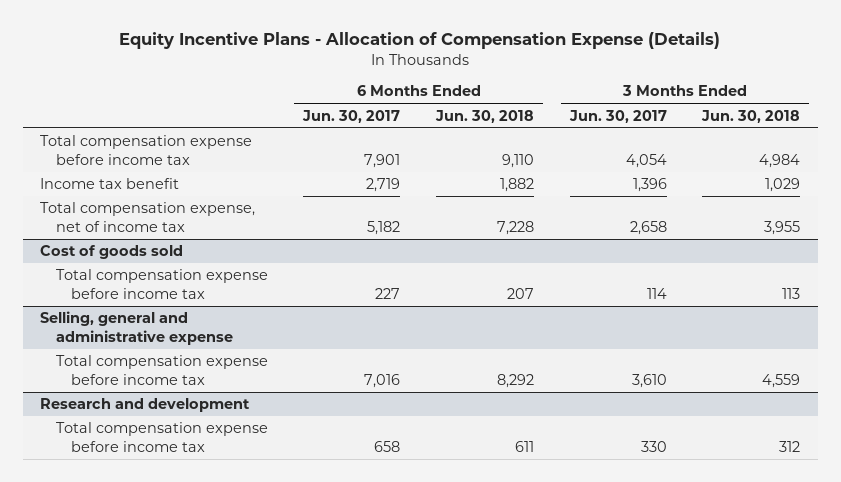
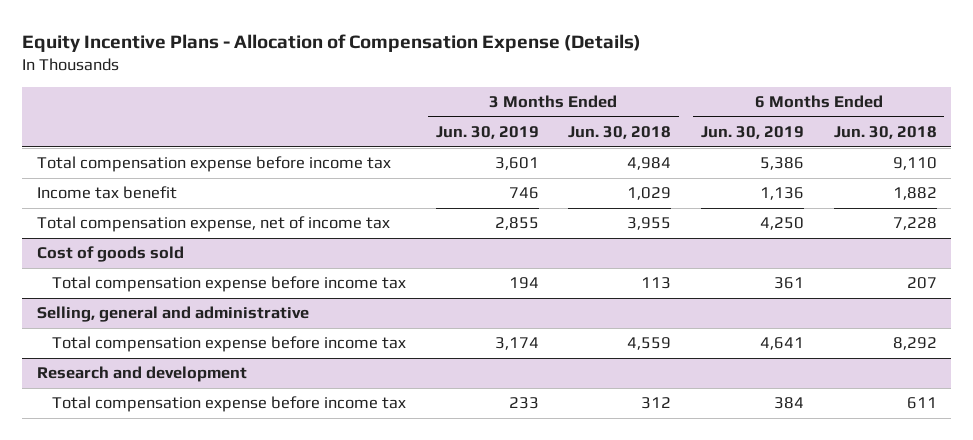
[302,109,401,123] Jun. 30, 2017 -> none
[568,109,667,123] Jun. 30, 2017 -> none
none -> [435,126,539,140] Jun. 30, 2019
none -> [700,126,804,140] Jun. 30, 2019
[40,311,233,345] Selling, general and administrative expense -> [36,306,309,323] Selling, general and administrative

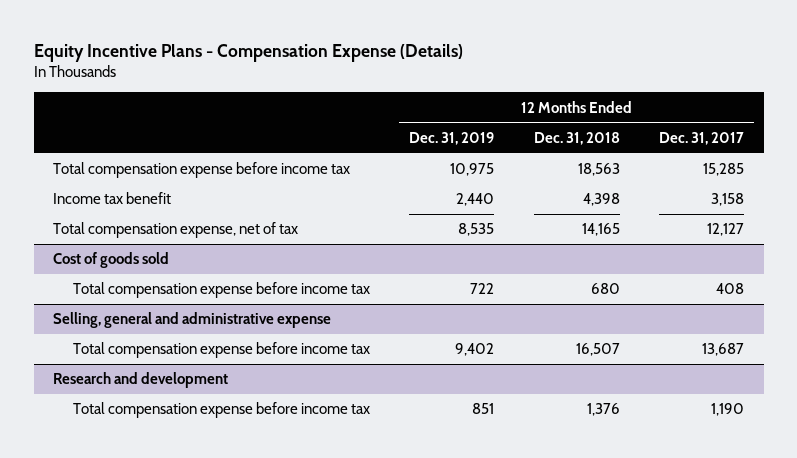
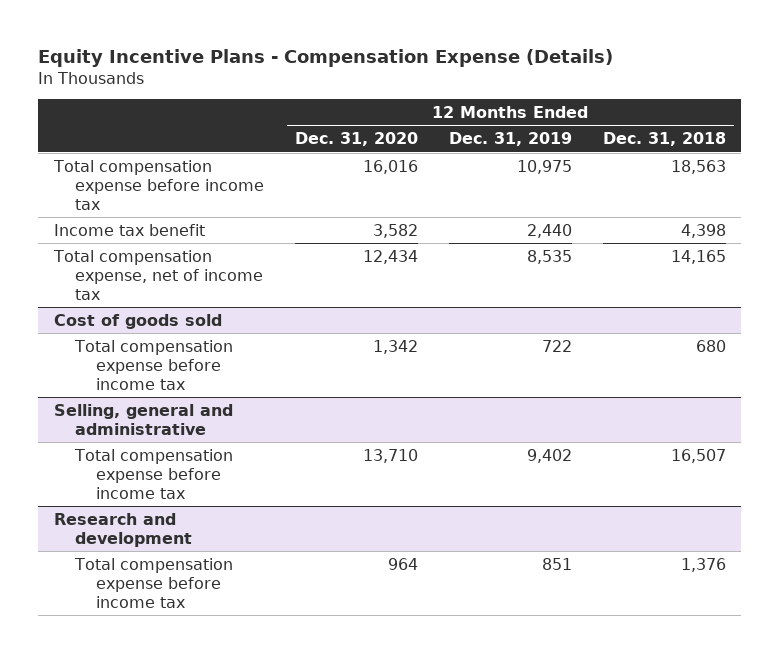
[658,131,744,145] Dec. 31, 2017 -> none
none -> [294,132,418,147] Dec. 31, 2020
[53,222,299,239] Total compensation expense, net of tax -> [52,249,263,300] Total compensation expense, net of income tax
[53,312,332,329] Selling, general and administrative expense -> [53,403,233,435] Selling, general and administrative

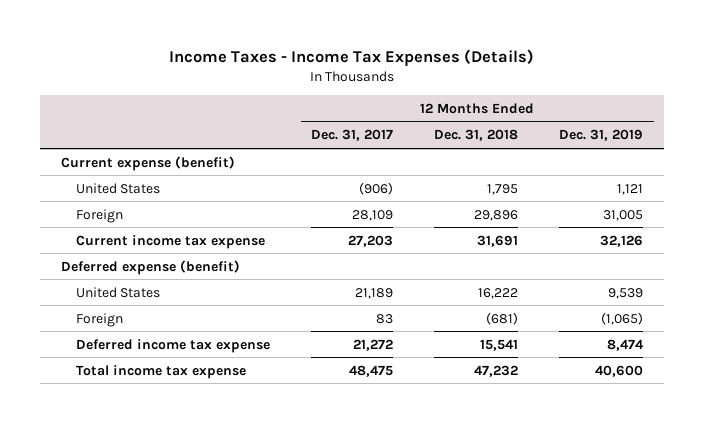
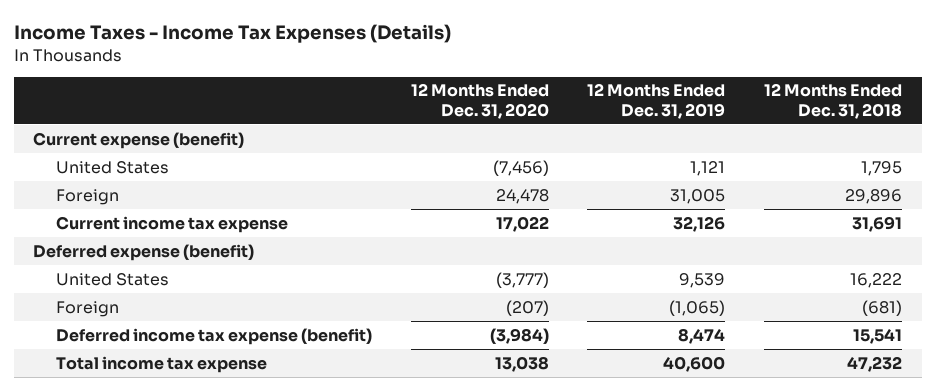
[311,129,394,142] Dec. 31, 2017 -> none
none -> [410,83,549,119] 12 Months Ended Dec. 31, 2020
[76,338,271,353] Deferred income tax expense -> [56,327,373,345] Deferred income tax expense (benefit)

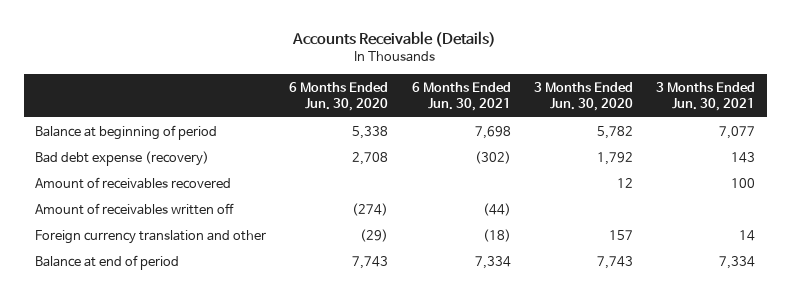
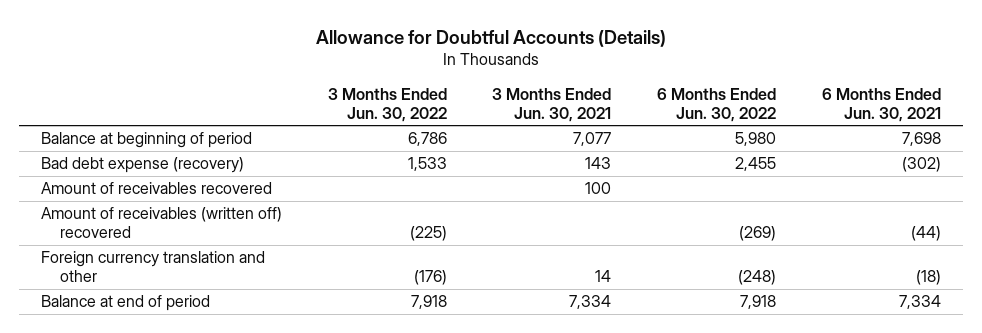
[292,30,497,47] Accounts Receivable (Details) -> [315,29,666,47] Allowance for Doubtful Accounts (Details)
[289,81,389,112] 6 Months Ended Jun. 30, 2020 -> none
[533,81,633,112] 3 Months Ended Jun. 30, 2020 -> none
none -> [327,87,447,122] 3 Months Ended Jun. 30, 2022
none -> [657,87,777,122] 6 Months Ended Jun. 30, 2022
[35,202,235,215] Amount of receivables written off -> [41,207,283,239] Amount of receivables (written off) recovered

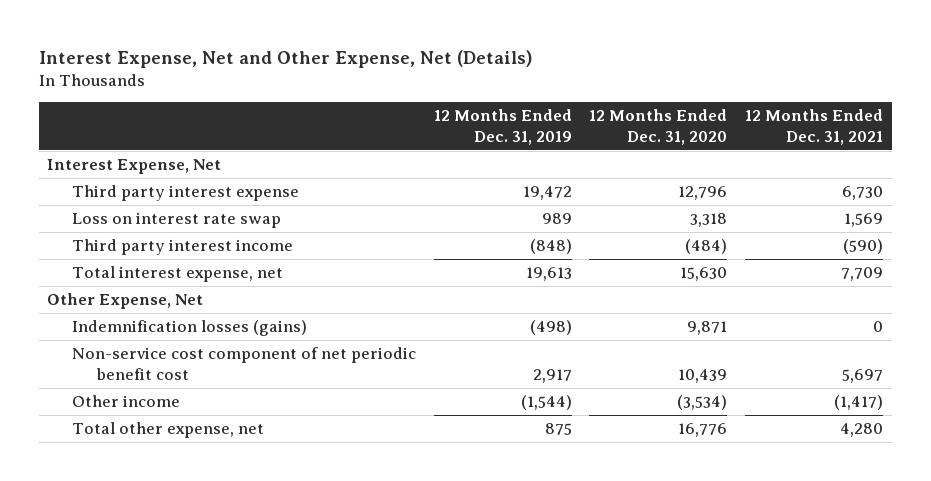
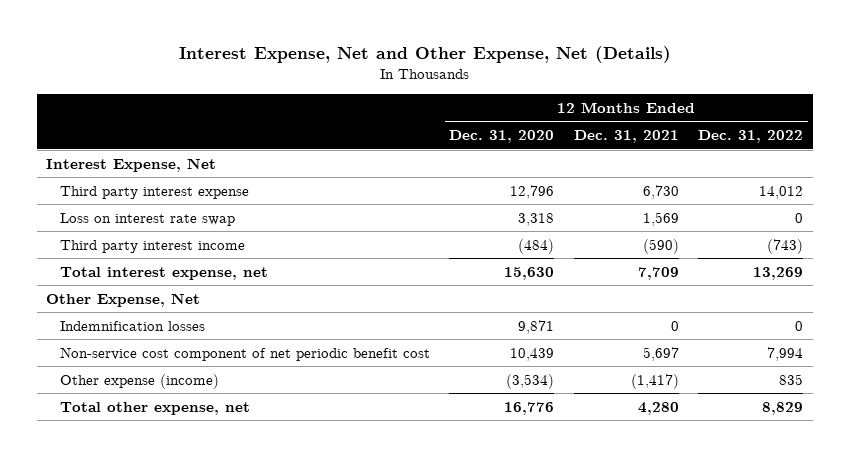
[433,109,572,146] 12 Months Ended Dec. 31, 2019 -> none
none -> [698,130,804,144] Dec. 31, 2022
[72,320,308,337] Indemnification losses (gains) -> [59,320,205,331] Indemnification losses
[72,395,181,408] Other income -> [59,373,219,389] Other expense (income)

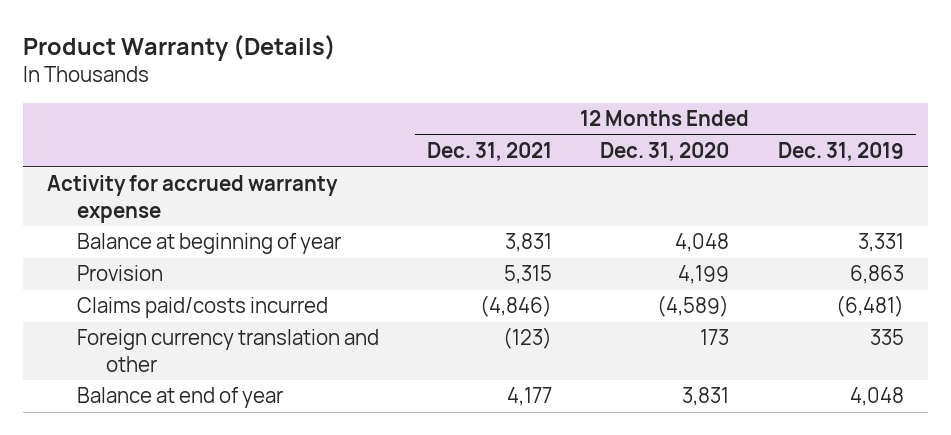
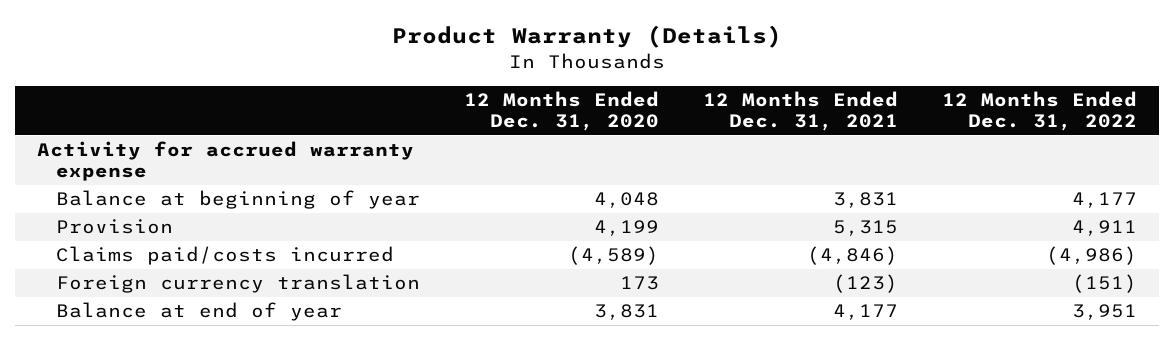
[777,142,904,162] Dec. 31, 2019 -> none
none -> [941,91,1137,132] 12 Months Ended Dec. 31, 2022
[76,329,379,372] Foreign currency translation and other -> [55,274,420,294] Foreign currency translation

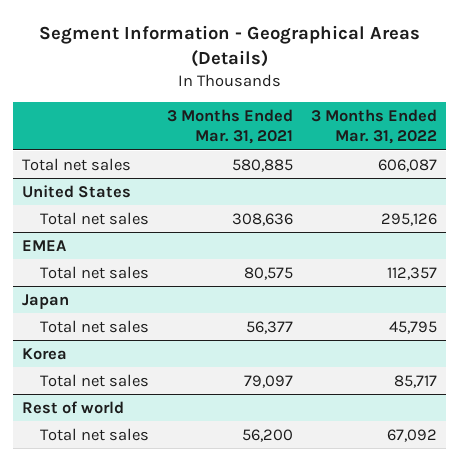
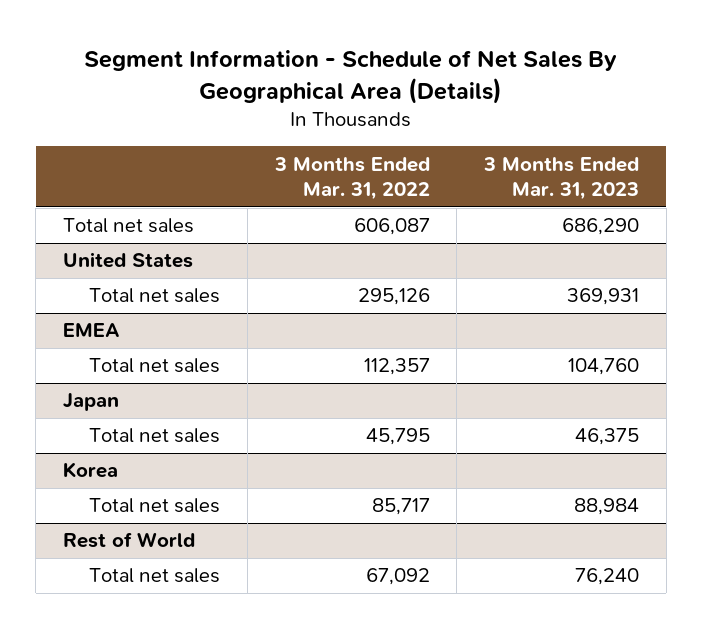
[38,24,420,67] Segment Information - Geographical Areas (Details) -> [83,50,617,104] Segment Information - Schedule of Net Sales By Geographical Area (Details)
[166,108,293,145] 3 Months Ended Mar. 31, 2021 -> none
none -> [483,156,640,201] 3 Months Ended Mar. 31, 2023
[22,400,125,414] Rest of world -> [62,532,195,549] Rest of World

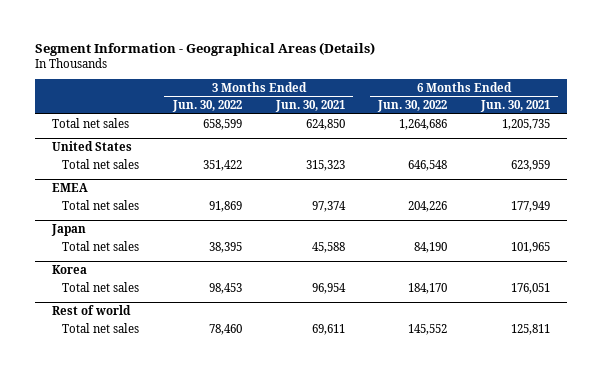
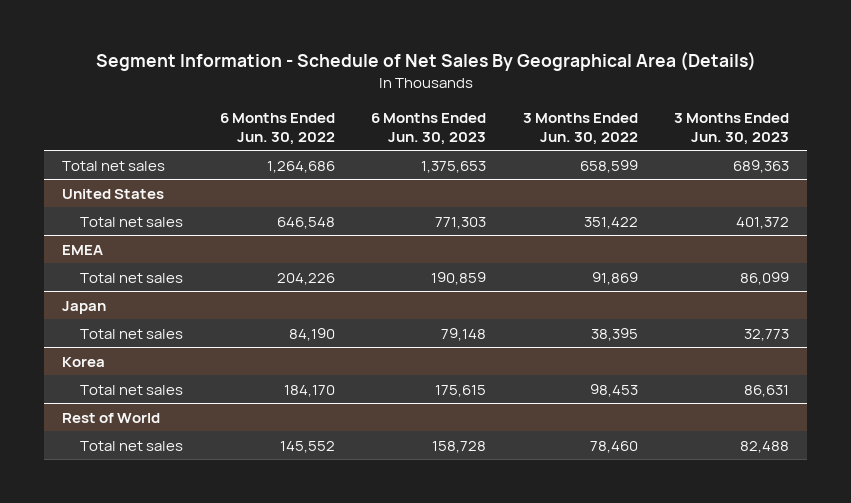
[35,41,376,56] Segment Information - Geographical Areas (Details) -> [95,52,756,72] Segment Information - Schedule of Net Sales By Geographical Area (Details)
[274,100,345,113] Jun. 30, 2021 -> none
[479,100,550,113] Jun. 30, 2021 -> none
none -> [371,112,487,145] 6 Months Ended Jun. 30, 2023
none -> [674,112,790,145] 3 Months Ended Jun. 30, 2023
[51,305,131,316] Rest of world -> [62,412,161,423] Rest of World

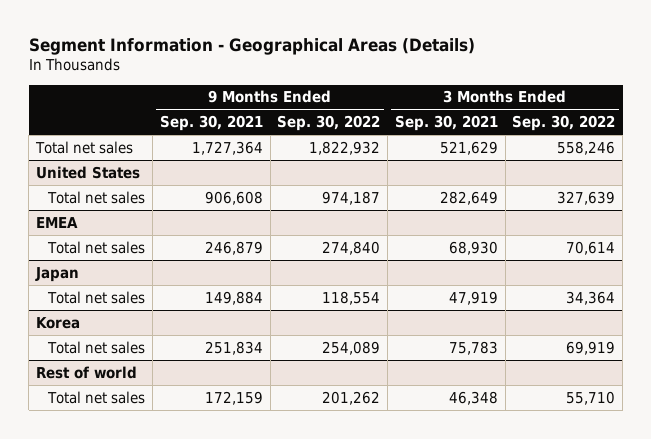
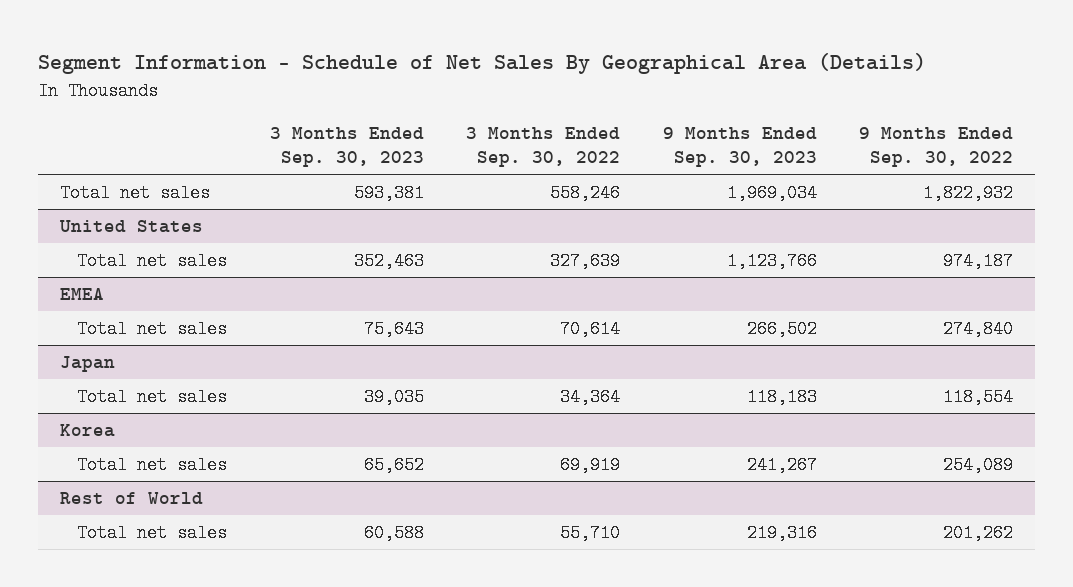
[28,37,475,55] Segment Information - Geographical Areas (Details) -> [38,53,927,75] Segment Information - Schedule of Net Sales By Geographical Area (Details)
[159,115,263,132] Sep. 30, 2021 -> none
[394,115,498,132] Sep. 30, 2021 -> none
none -> [269,127,424,168] 3 Months Ended Sep. 30, 2023
none -> [662,127,817,168] 9 Months Ended Sep. 30, 2023
[35,365,137,379] Rest of world -> [59,492,203,505] Rest of World

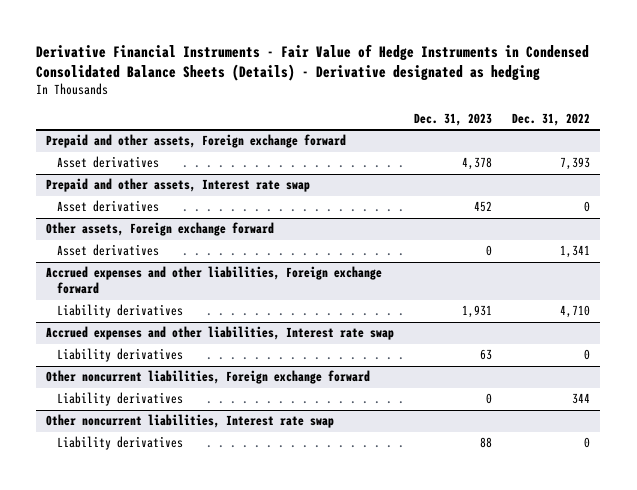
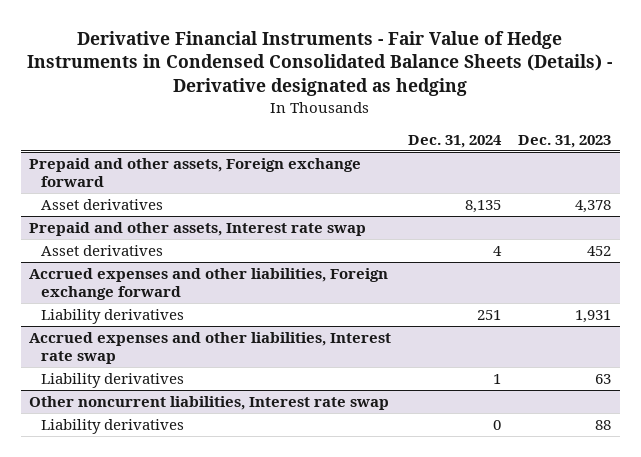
[512,112,591,126] Dec. 31, 2022 -> none
none -> [408,134,503,148] Dec. 31, 2024
[46,222,275,237] Other assets, Foreign exchange forward -> none
[57,244,160,257] Asset derivatives -> none
[46,370,371,385] Other noncurrent liabilities, Foreign exchange forward -> none
[57,392,184,407] Liability derivatives -> none

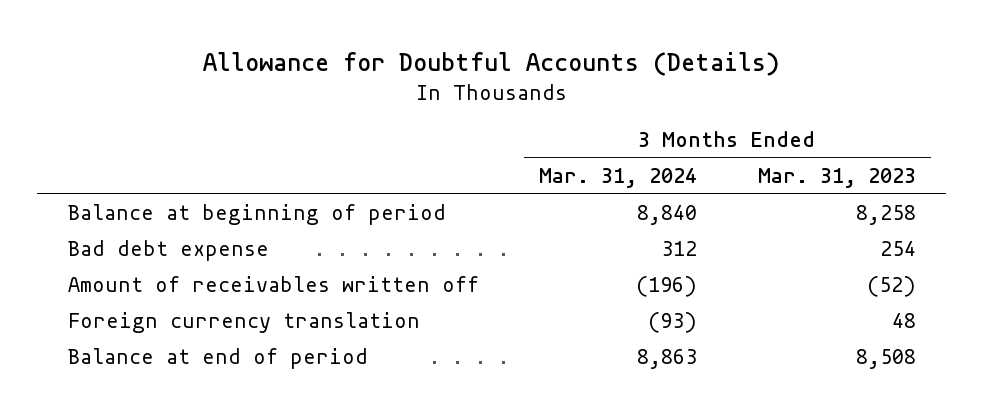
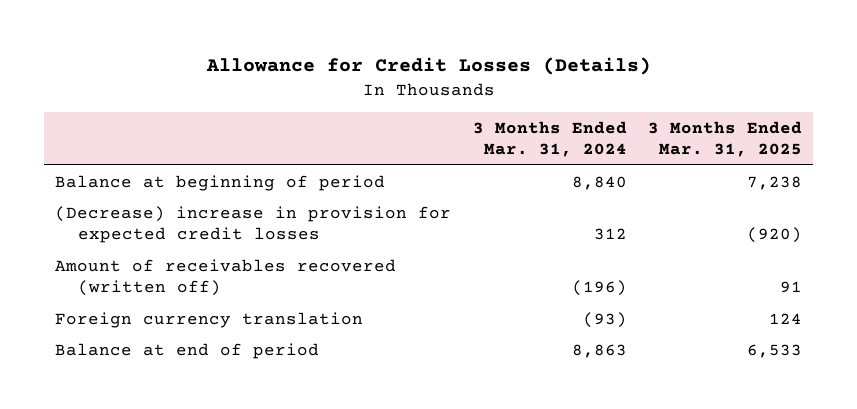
[202,52,780,77] Allowance for Doubtful Accounts (Details) -> [205,57,651,76] Allowance for Credit Losses (Details)
[757,168,916,189] Mar. 31, 2023 -> none
none -> [648,120,803,158] 3 Months Ended Mar. 31, 2025
[67,240,269,262] Bad debt expense -> [55,205,452,244] (Decrease) increase in provision for expected credit losses
[67,276,479,293] Amount of receivables written off -> [55,258,397,297] Amount of receivables recovered (written off)

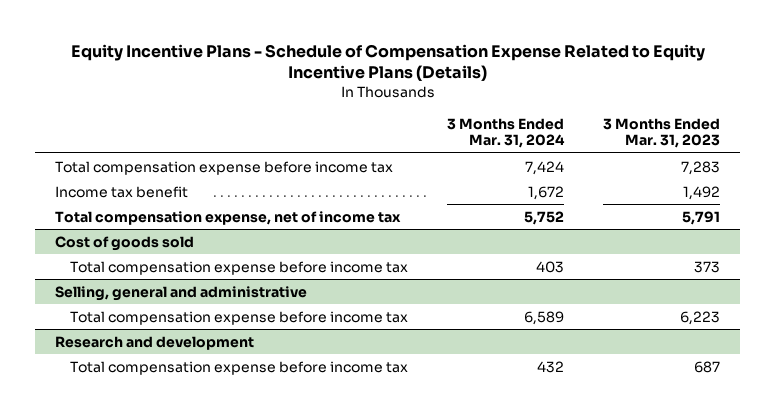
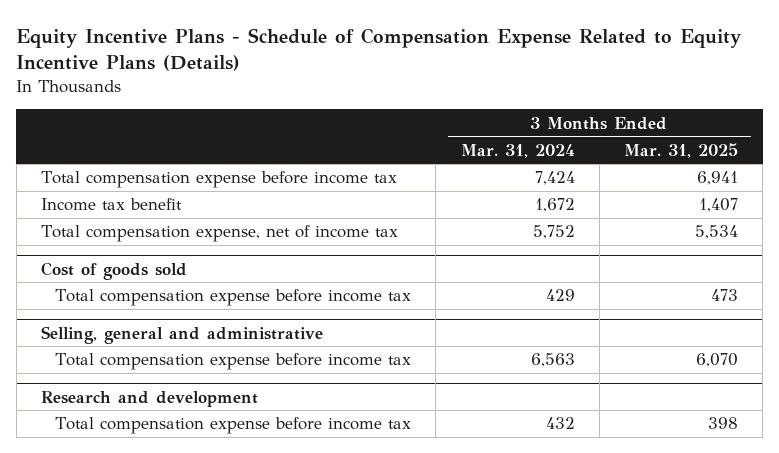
[603,117,721,149] 3 Months Ended Mar. 31, 2023 -> none
none -> [624,142,739,158] Mar. 31, 2025
[535,260,564,273] 403 -> [545,289,575,302] 429
[523,310,564,325] 6,589 -> [530,353,575,368] 6,563

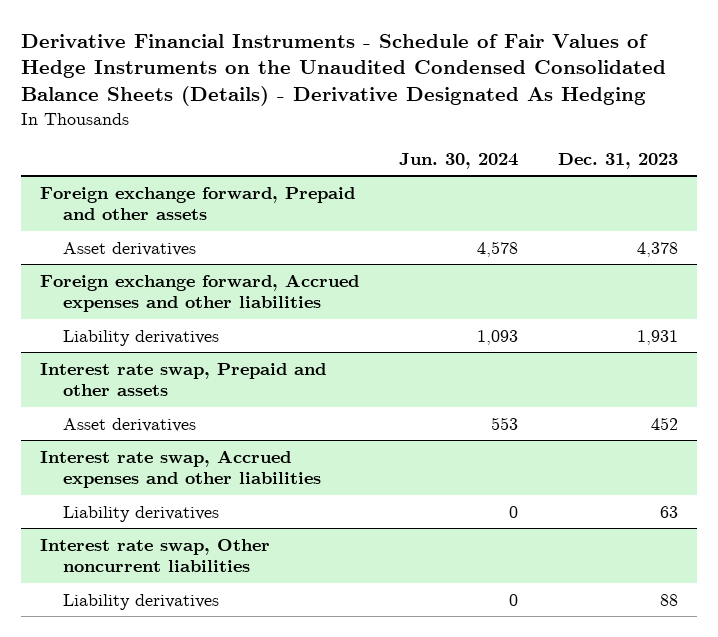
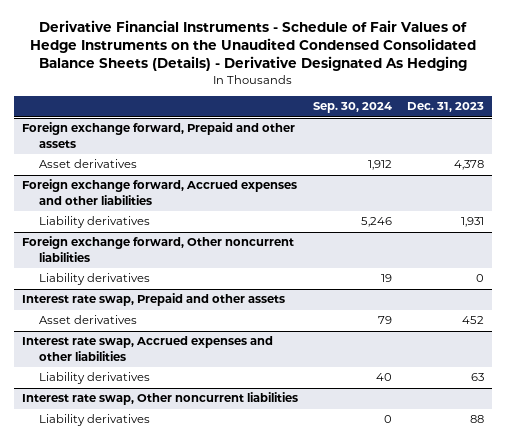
[398,152,518,169] Jun. 30, 2024 -> none
none -> [313,102,393,114] Sep. 30, 2024
none -> [21,236,294,262] Foreign exchange forward, Other noncurrent liabilities
none -> [38,273,150,286] Liability derivatives

